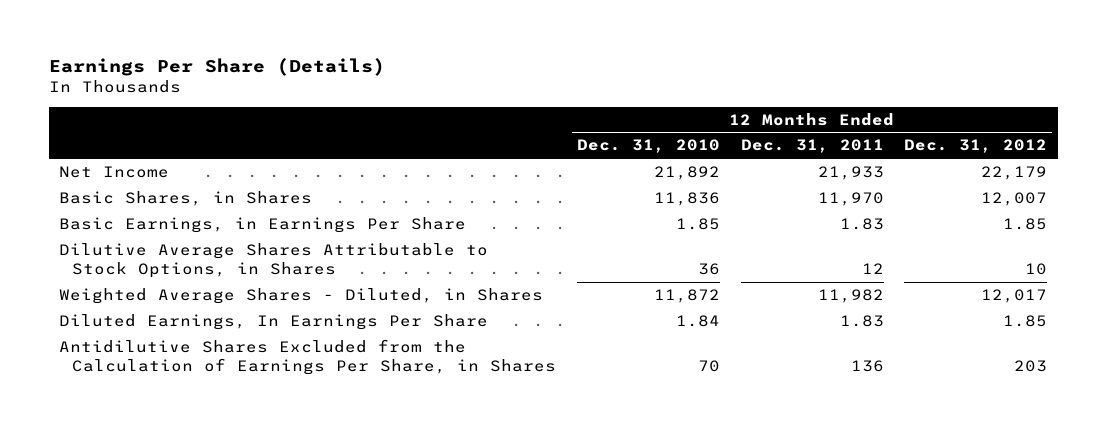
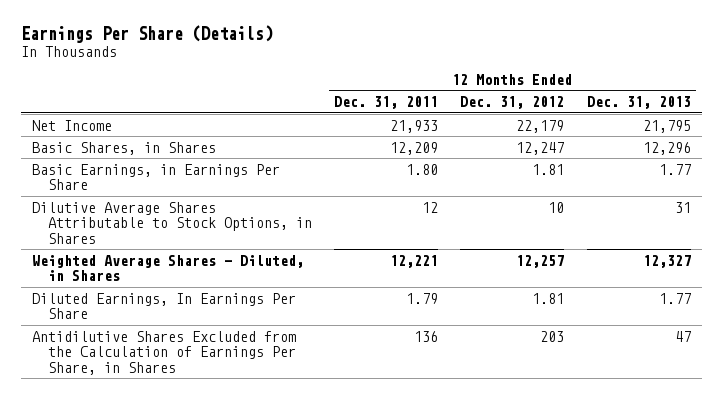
[576,139,720,154] Dec. 31, 2010 -> none
none -> [586,96,691,110] Dec. 31, 2013
[817,192,884,207] 11,970 -> [390,141,439,155] 12,209
[981,192,1048,207] 12,007 -> [516,141,565,155] 12,247
[839,218,884,231] 1.83 -> [406,163,439,175] 1.80
[1003,218,1048,231] 1.85 -> [532,163,565,175] 1.81
[817,289,884,304] 11,982 -> [390,254,439,268] 12,221
[981,289,1048,304] 12,017 -> [516,254,565,268] 12,257
[839,315,884,328] 1.83 -> [406,292,439,304] 1.79
[1003,315,1048,328] 1.85 -> [532,292,565,304] 1.81

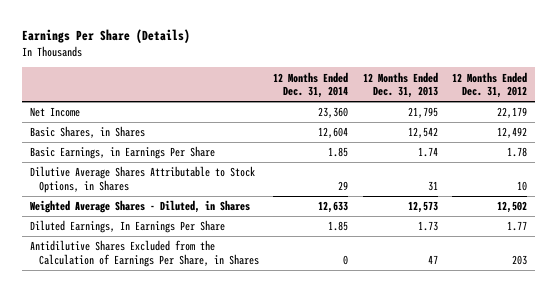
[334,96,439,110] Dec. 31, 2011 -> none
none -> [273,71,349,99] 12 Months Ended Dec. 31, 2014
[516,141,565,155] 12,247 -> [497,127,528,139] 12,492
[642,141,691,155] 12,296 -> [407,127,438,139] 12,542
[532,163,565,175] 1.81 -> [507,147,528,158] 1.78
[658,163,691,175] 1.77 -> [417,147,438,158] 1.74
[516,254,565,268] 12,257 -> [497,201,528,214] 12,502
[642,254,691,268] 12,327 -> [407,201,438,214] 12,573
[532,292,565,304] 1.81 -> [507,221,528,232] 1.77
[658,292,691,304] 1.77 -> [417,221,438,232] 1.73

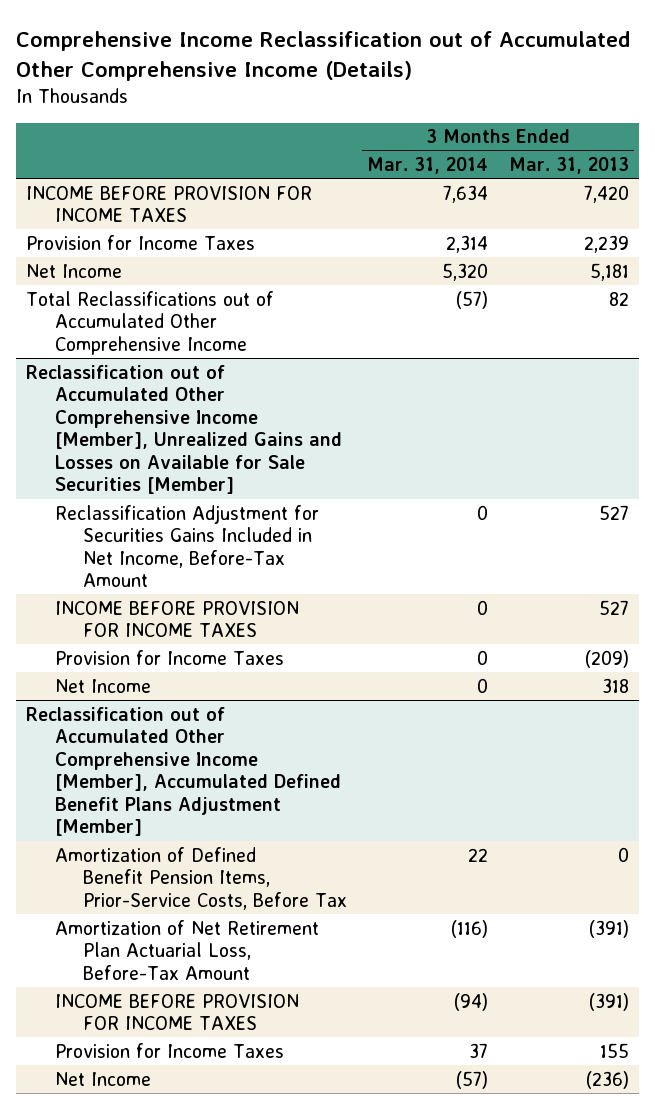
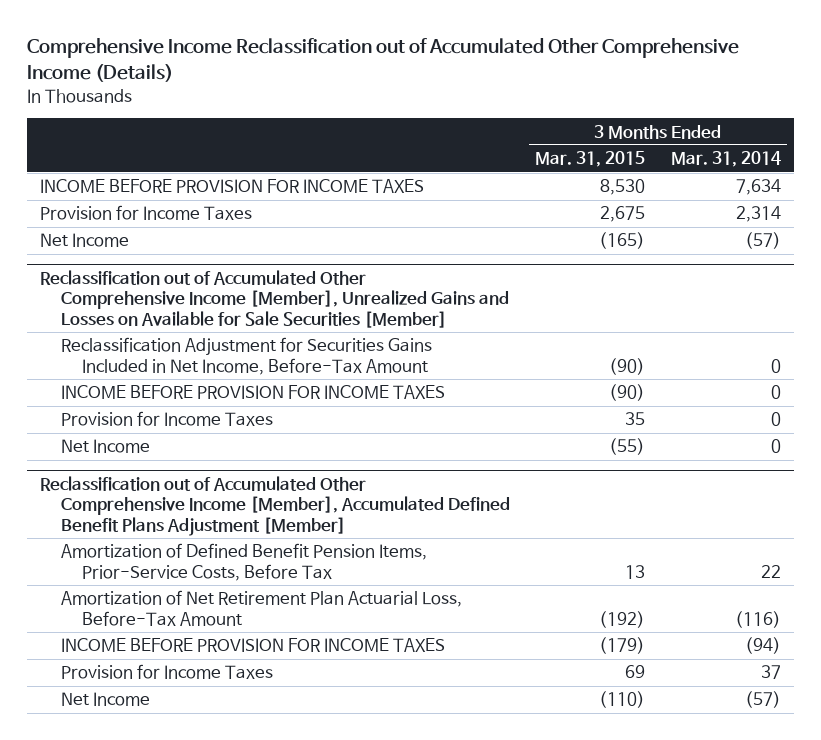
[508,157,629,175] Mar. 31, 2013 -> none
none -> [535,151,646,168] Mar. 31, 2015
[26,290,275,355] Total Reclassifications out of Accumulated Other Comprehensive Income -> none
[442,262,489,281] 5,320 -> [744,232,781,250] (57)

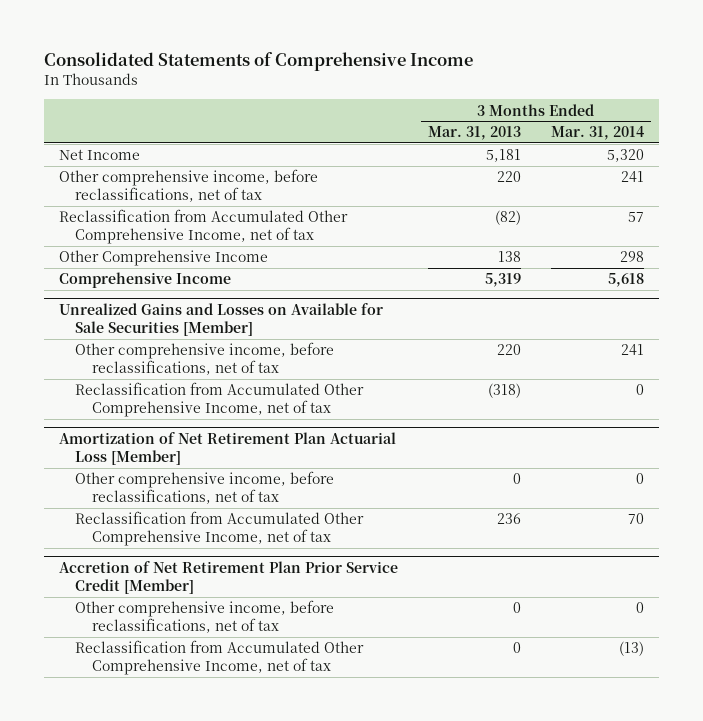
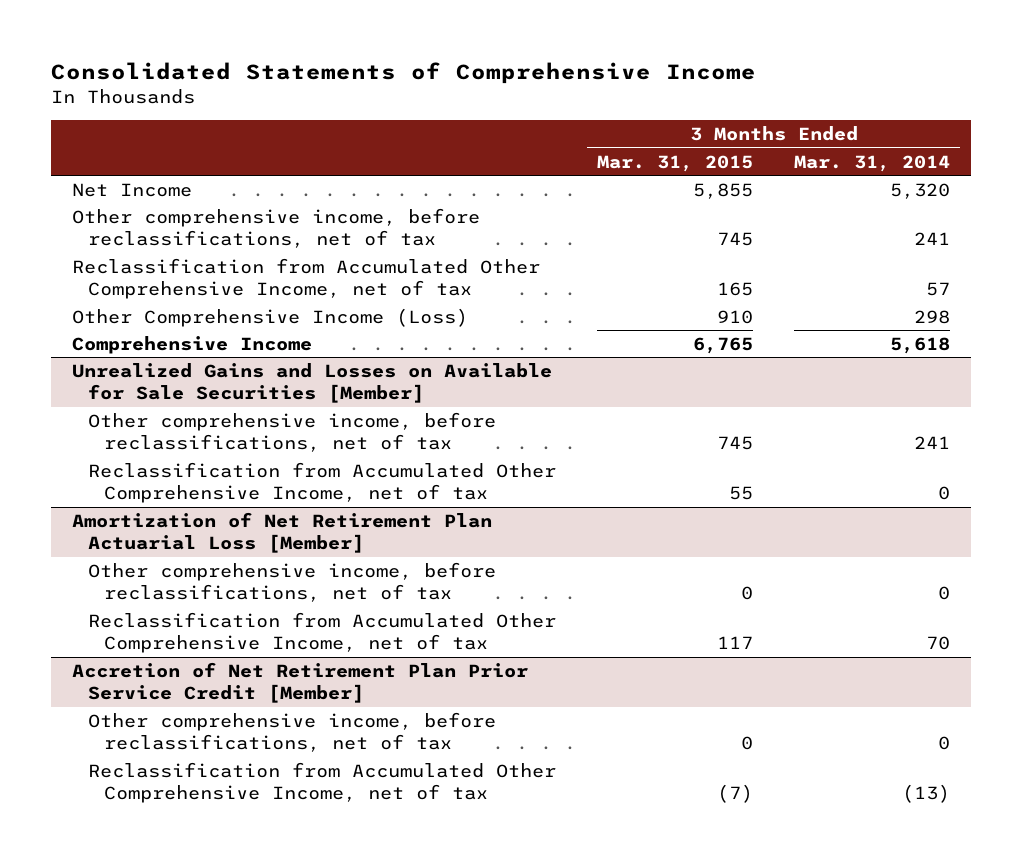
[428,126,522,141] Mar. 31, 2013 -> none
none -> [597,154,754,172] Mar. 31, 2015
[59,250,269,267] Other Comprehensive Income -> [71,307,468,327] Other Comprehensive Income (Loss)

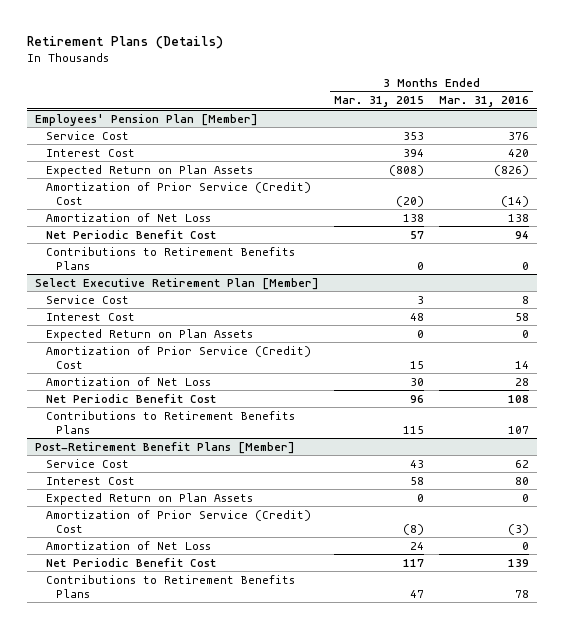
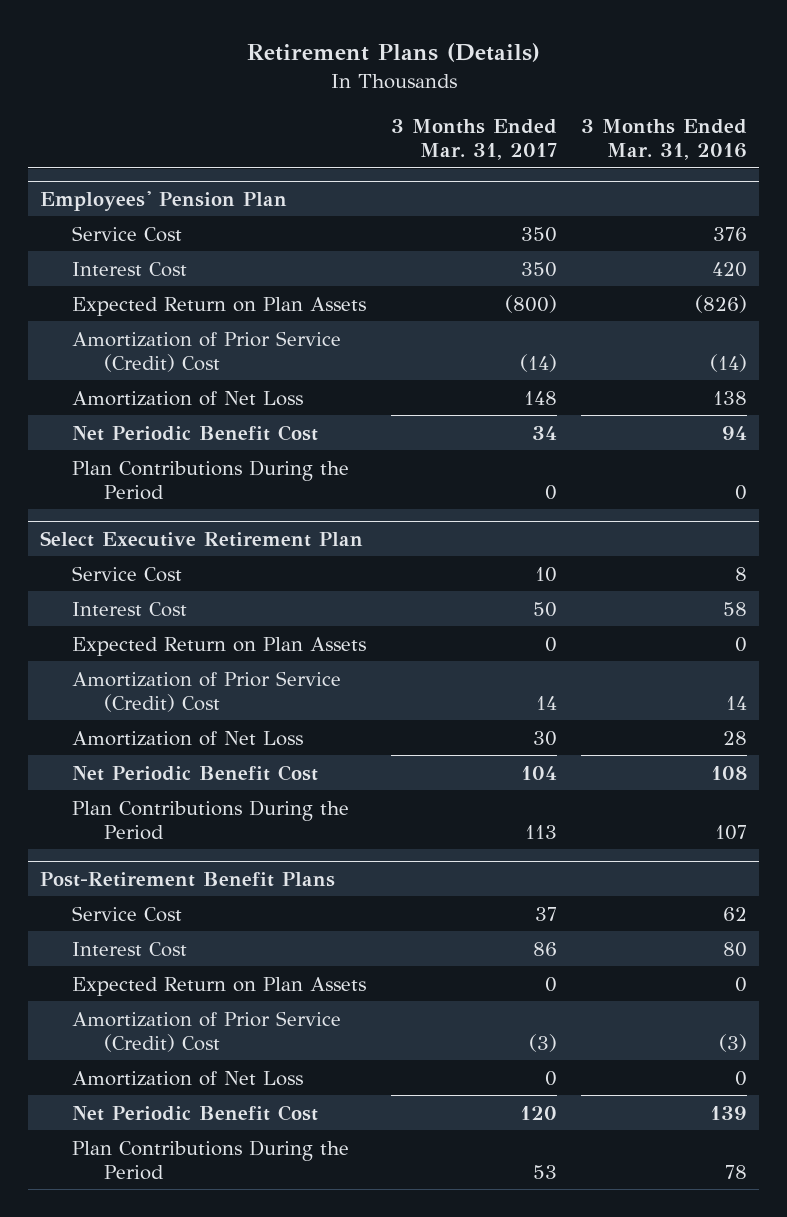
[334,96,425,108] Mar. 31, 2015 -> none
none -> [390,118,557,161] 3 Months Ended Mar. 31, 2017
[34,113,258,126] Employees' Pension Plan [Member] -> [40,190,288,211] Employees' Pension Plan
[45,246,295,270] Contributions to Retirement Benefits Plans -> [71,459,349,500] Plan Contributions During the Period
[34,277,319,290] Select Executive Retirement Plan [Member] -> [40,530,364,547] Select Executive Retirement Plan
[45,410,295,434] Contributions to Retirement Benefits Plans -> [71,799,349,840] Plan Contributions During the Period
[34,441,295,454] Post-Retirement Benefit Plans [Member] -> [40,871,336,887] Post-Retirement Benefit Plans
[45,574,295,598] Contributions to Retirement Benefits Plans -> [71,1139,349,1180] Plan Contributions During the Period

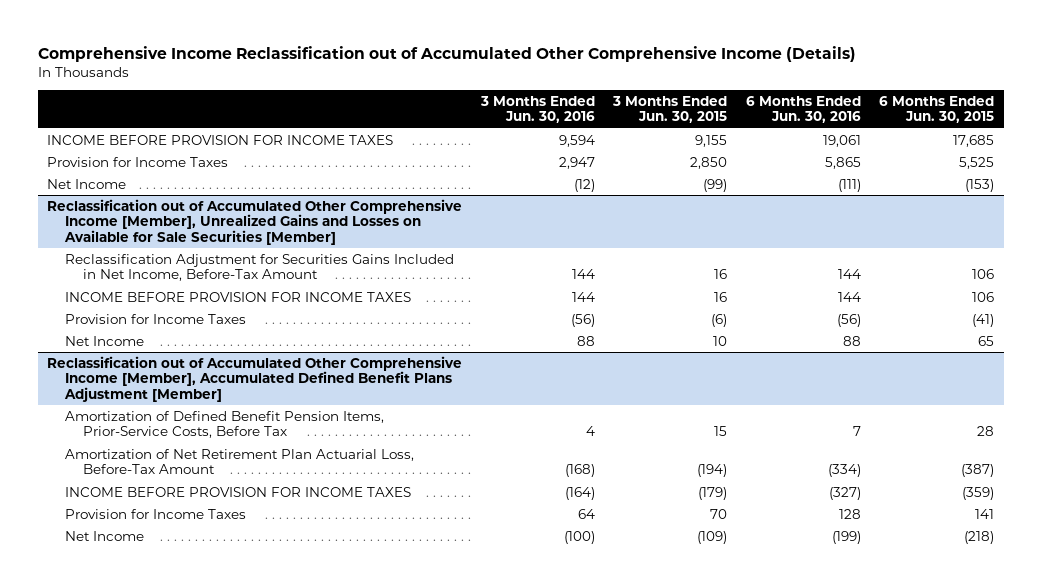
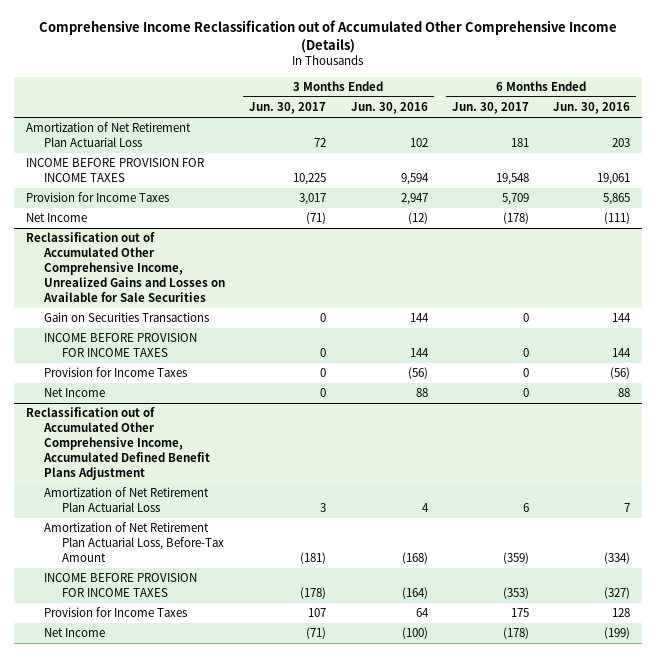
[612,96,728,124] 3 Months Ended Jun. 30, 2015 -> none
[879,96,995,124] 6 Months Ended Jun. 30, 2015 -> none
none -> [249,102,327,115] Jun. 30, 2017
none -> [451,102,529,115] Jun. 30, 2017
none -> [26,122,192,148] Amortization of Net Retirement Plan Actuarial Loss
[47,198,463,245] Reclassification out of Accumulated Other Comprehensive Income [Member], Unrealized Gains and Losses on Available for Sale Securities [Member] -> [26,232,226,302] Reclassification out of Accumulated Other Comprehensive Income, Unrealized Gains and Losses on Available for Sale Securities
[65,253,455,282] Reclassification Adjustment for Securities Gains Included in Net Income, Before-Tax Amount -> [44,312,210,323] Gain on Securities Transactions
[47,355,463,402] Reclassification out of Accumulated Other Comprehensive Income [Member], Accumulated Defined Benefit Plans Adjustment [Member] -> [26,407,211,480] Reclassification out of Accumulated Other Comprehensive Income, Accumulated Defined Benefit Plans Adjustment
[65,410,385,439] Amortization of Defined Benefit Pension Items, Prior-Service Costs, Before Tax -> [44,487,210,513] Amortization of Net Retirement Plan Actuarial Loss

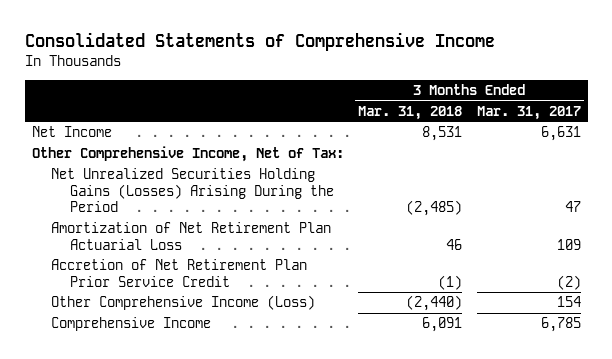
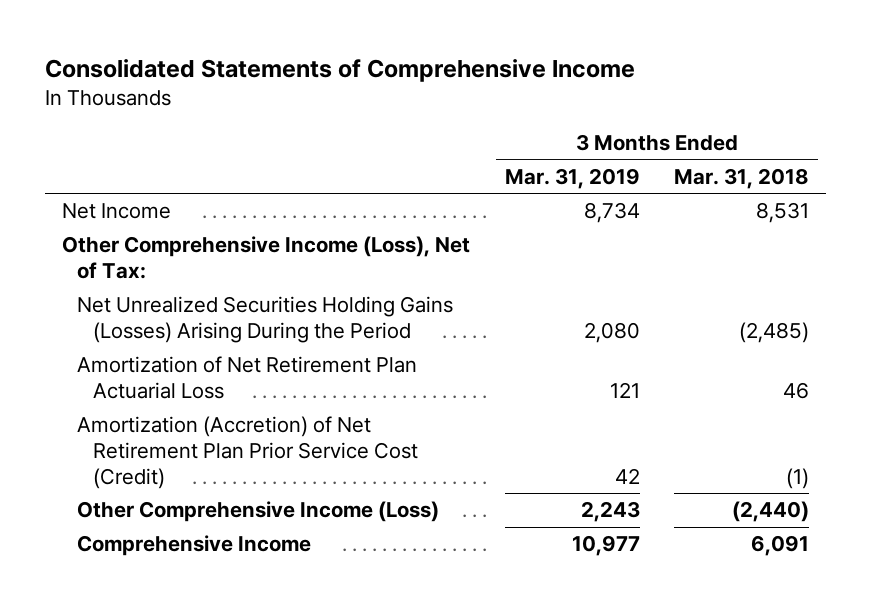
[476,105,581,120] Mar. 31, 2017 -> none
none -> [504,167,640,189] Mar. 31, 2019
[31,146,344,163] Other Comprehensive Income, Net of Tax: -> [62,236,471,280] Other Comprehensive Income (Loss), Net of Tax:
[50,259,307,287] Accretion of Net Retirement Plan Prior Service Credit -> [77,416,418,490] Amortization (Accretion) of Net Retirement Plan Prior Service Cost (Credit)

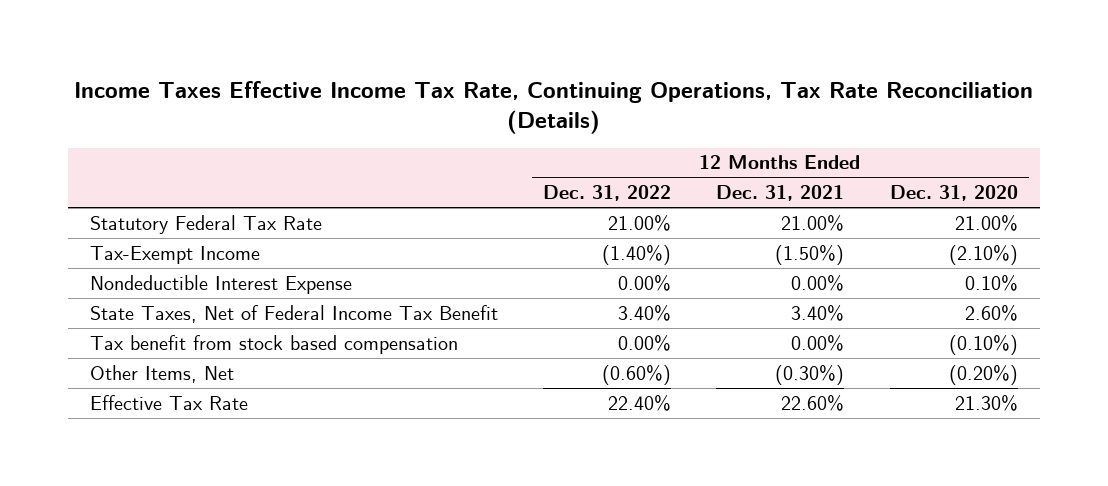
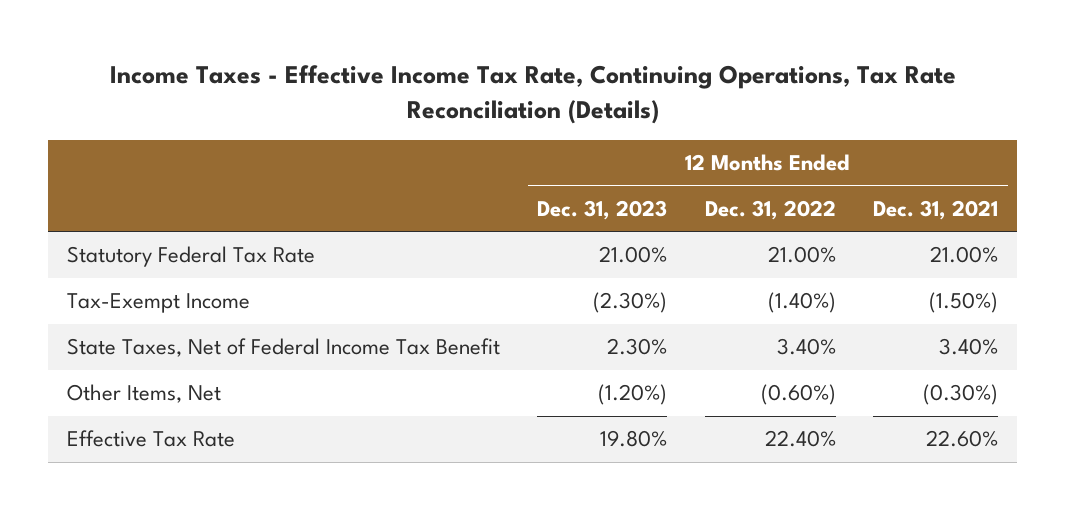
[73,81,1033,135] Income Taxes Effective Income Tax Rate, Continuing Operations, Tax Rate Reconciliation (Details) -> [109,64,956,124] Income Taxes - Effective Income Tax Rate, Continuing Operations, Tax Rate Reconciliation (Details)
[889,185,1018,202] Dec. 31, 2020 -> none
none -> [537,199,668,220] Dec. 31, 2023
[90,274,353,294] Nondeductible Interest Expense -> none
[90,334,459,354] Tax benefit from stock based compensation -> none

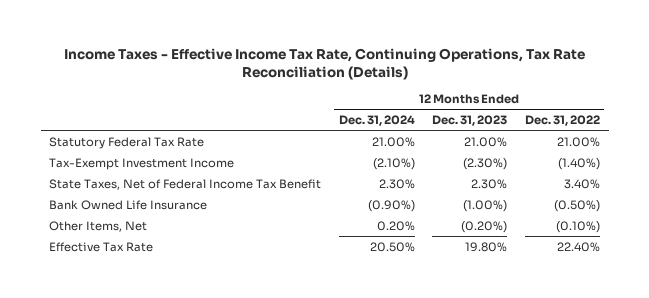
[873,199,999,220] Dec. 31, 2021 -> none
none -> [338,115,415,127] Dec. 31, 2024
[66,293,250,314] Tax-Exempt Income -> [49,157,235,170] Tax-Exempt Investment Income
none -> [49,199,208,210] Bank Owned Life Insurance
[598,384,668,406] (1.20%) -> [461,220,508,233] (0.20%)
[760,384,836,406] (0.60%) -> [555,220,600,233] (0.10%)

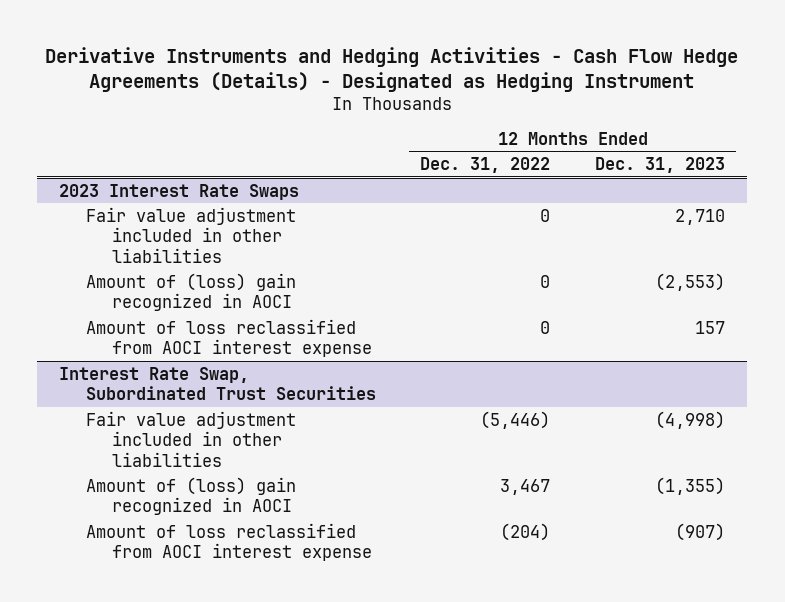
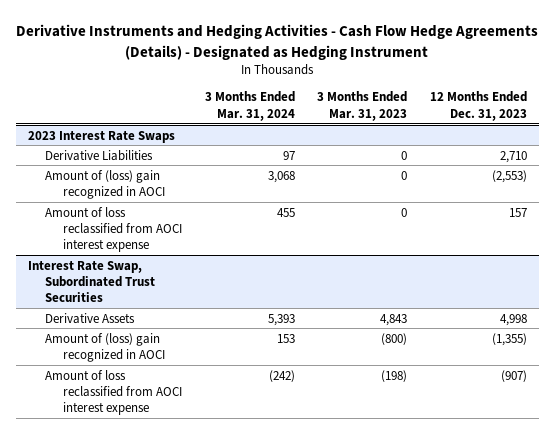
[420,157,551,174] Dec. 31, 2022 -> none
none -> [204,91,295,121] 3 Months Ended Mar. 31, 2024
none -> [317,91,408,121] 3 Months Ended Mar. 31, 2023
[85,206,296,263] Fair value adjustment included in other liabilities -> [45,149,154,161] Derivative Liabilities
[85,410,296,467] Fair value adjustment included in other liabilities -> none
none -> [45,312,136,324] Derivative Assets

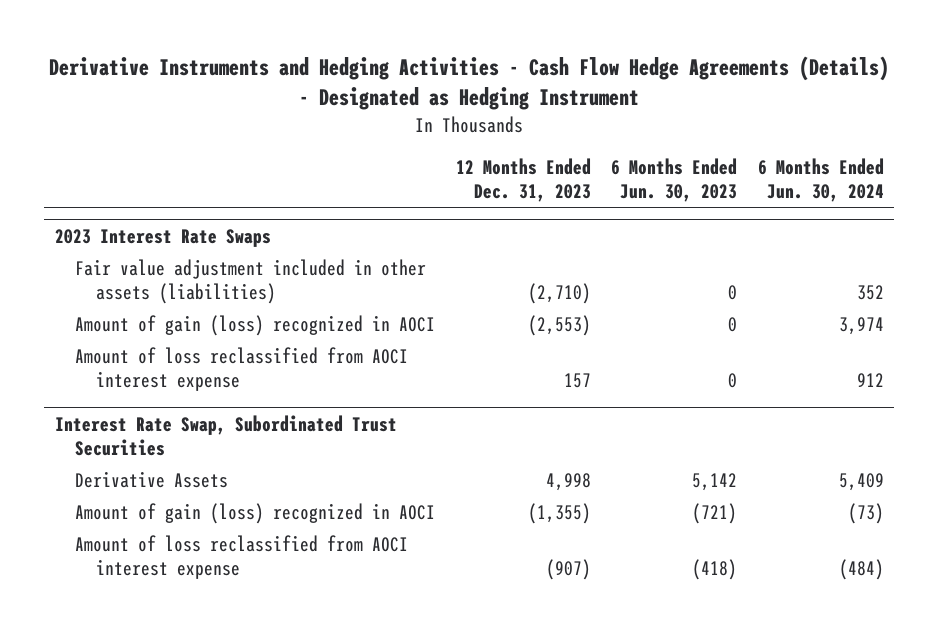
[204,91,295,121] 3 Months Ended Mar. 31, 2024 -> none
[317,91,408,121] 3 Months Ended Mar. 31, 2023 -> none
none -> [611,158,738,203] 6 Months Ended Jun. 30, 2023
none -> [758,158,885,203] 6 Months Ended Jun. 30, 2024
[45,149,154,161] Derivative Liabilities -> none
none -> [75,258,427,304] Fair value adjustment included in other assets (liabilities)
[45,169,165,199] Amount of (loss) gain recognized in AOCI -> [75,314,436,336] Amount of gain (loss) recognized in AOCI
[45,332,165,362] Amount of (loss) gain recognized in AOCI -> [75,502,436,524] Amount of gain (loss) recognized in AOCI

